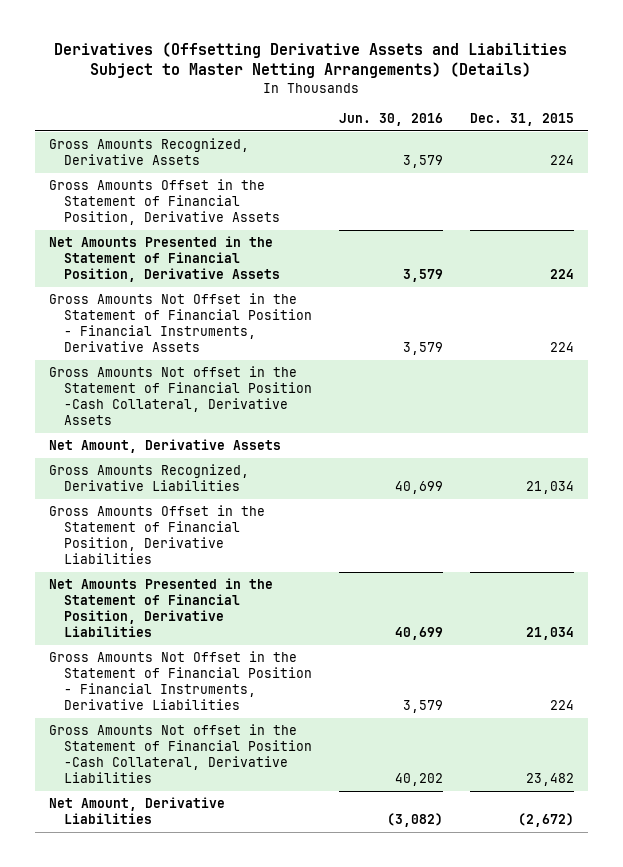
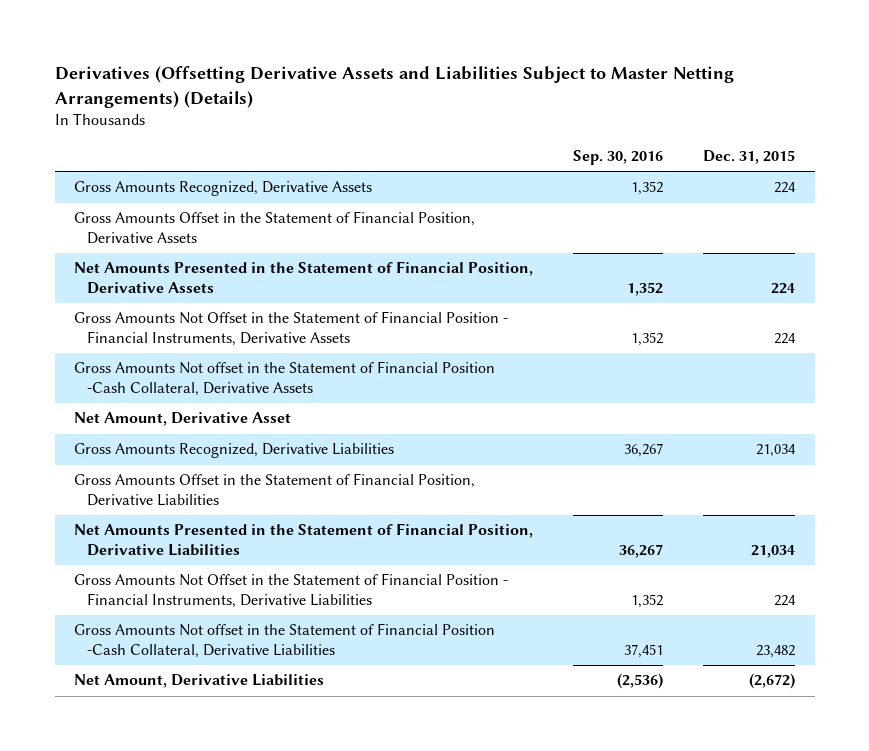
[338,113,443,127] Jun. 30, 2016 -> none
none -> [573,150,664,166] Sep. 30, 2016
[48,439,281,454] Net Amount, Derivative Assets -> [74,412,292,427] Net Amount, Derivative Asset

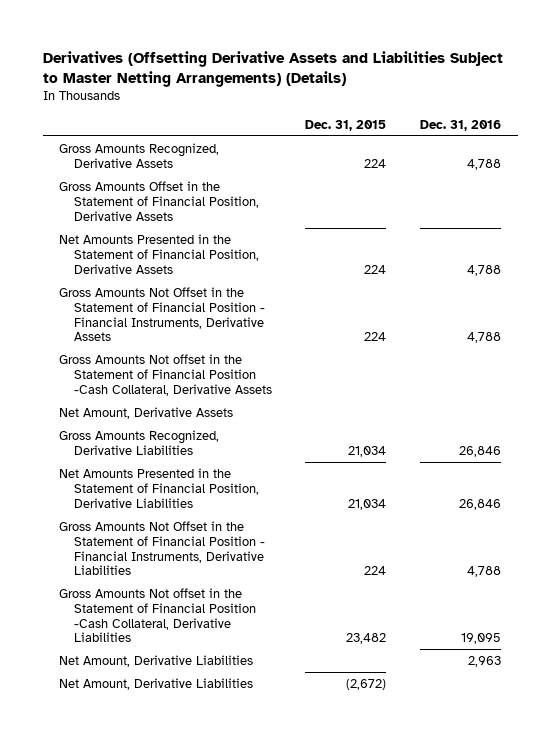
[573,150,664,166] Sep. 30, 2016 -> none
none -> [419,119,501,131] Dec. 31, 2016
[74,412,292,427] Net Amount, Derivative Asset -> [59,406,234,419] Net Amount, Derivative Assets
[74,473,476,507] Gross Amounts Offset in the Statement of Financial Position, Derivative Liabilities -> none
none -> [59,654,254,667] Net Amount, Derivative Liabilities

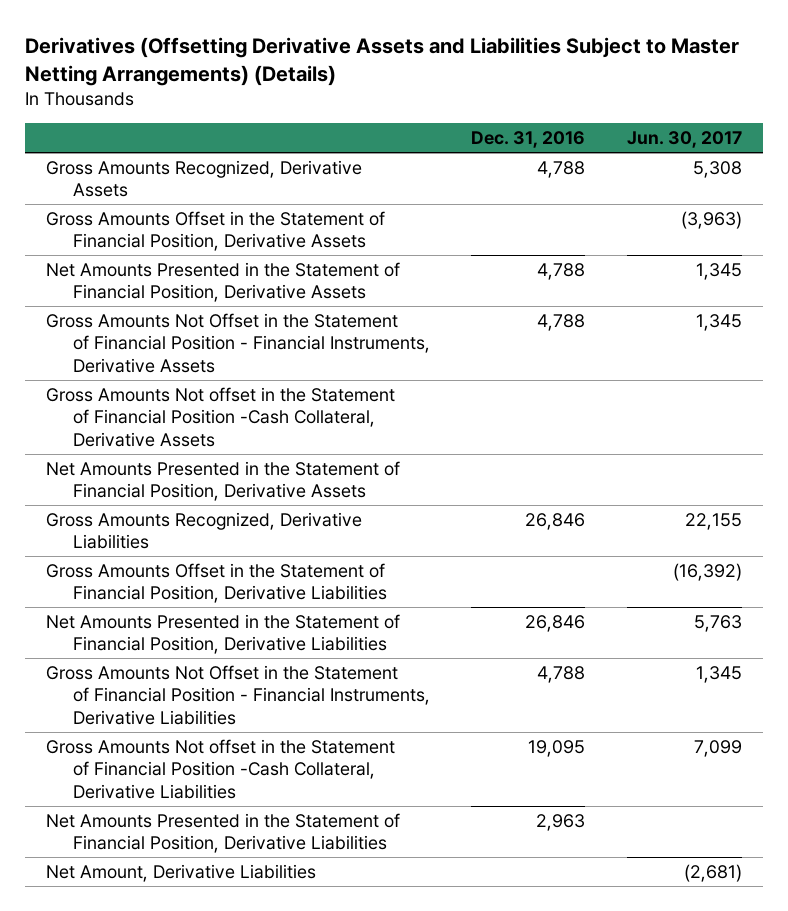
[305,119,387,131] Dec. 31, 2015 -> none
none -> [627,131,743,149] Jun. 30, 2017
[59,406,234,419] Net Amount, Derivative Assets -> [46,460,401,502] Net Amounts Presented in the Statement of Financial Position, Derivative Assets
none -> [46,562,387,604] Gross Amounts Offset in the Statement of Financial Position, Derivative Liabilities
[59,654,254,667] Net Amount, Derivative Liabilities -> [46,812,401,854] Net Amounts Presented in the Statement of Financial Position, Derivative Liabilities

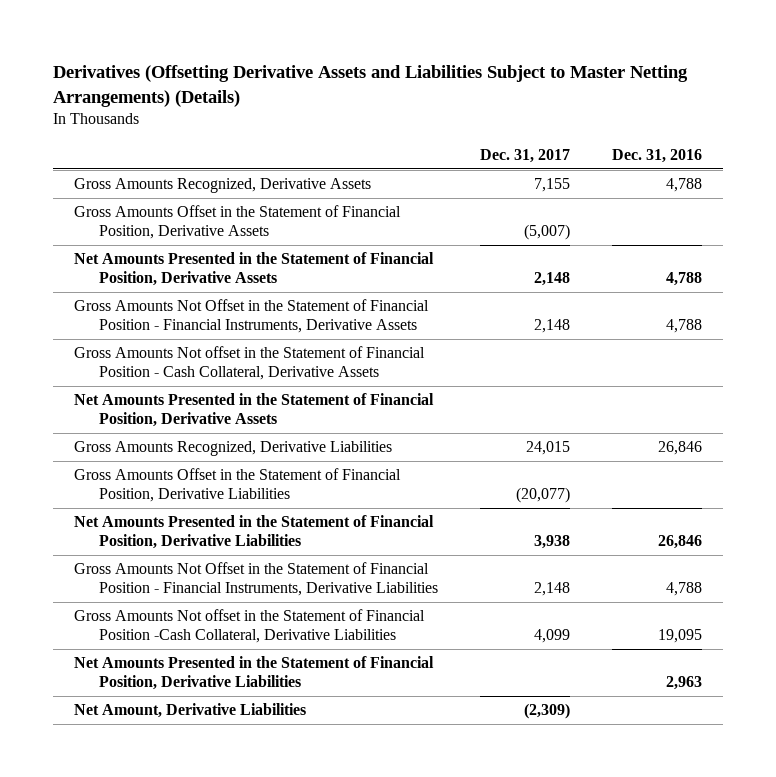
[627,131,743,149] Jun. 30, 2017 -> none
none -> [479,148,570,163] Dec. 31, 2017
[46,386,396,447] Gross Amounts Not offset in the Statement of Financial Position -Cash Collateral, Derivative Assets -> [73,346,425,381] Gross Amounts Not offset in the Statement of Financial Position - Cash Collateral, Derivative Assets

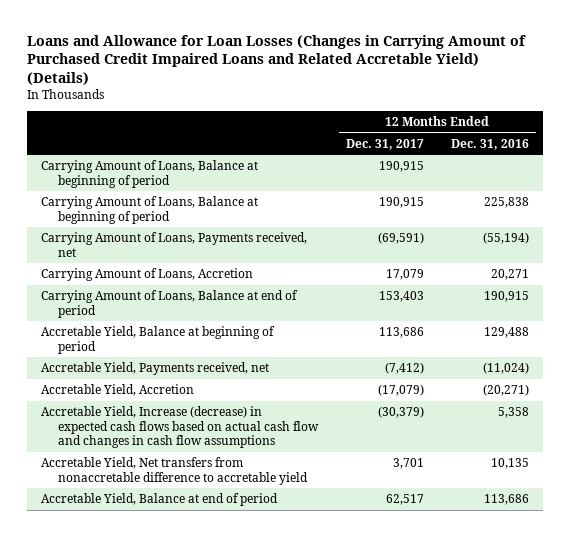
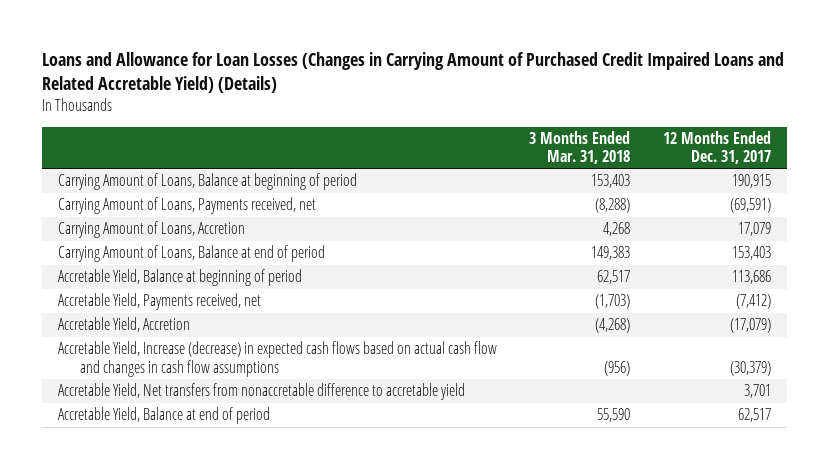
[450,138,529,150] Dec. 31, 2016 -> none
none -> [529,130,631,165] 3 Months Ended Mar. 31, 2018
[40,196,258,224] Carrying Amount of Loans, Balance at beginning of period -> none

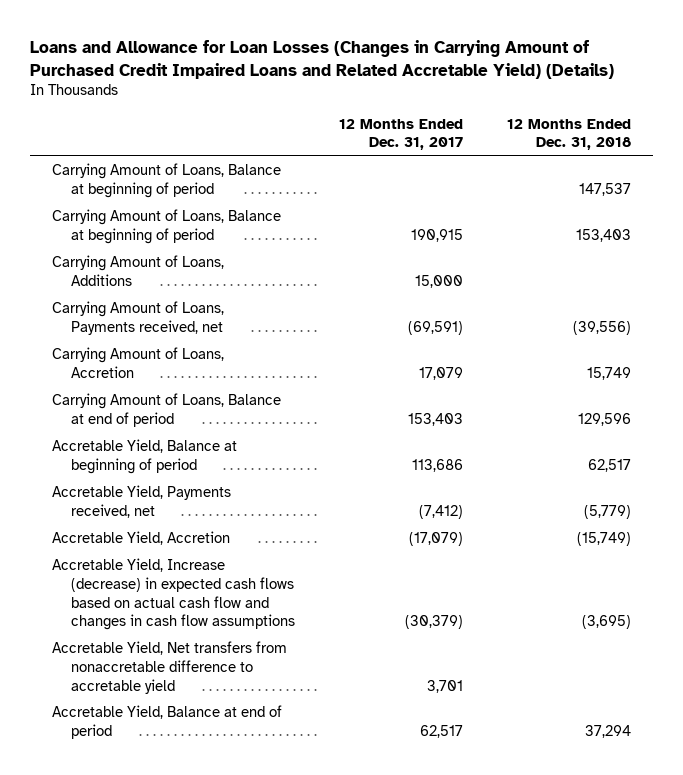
[529,130,631,165] 3 Months Ended Mar. 31, 2018 -> none
none -> [507,118,632,151] 12 Months Ended Dec. 31, 2018
none -> [52,163,282,199] Carrying Amount of Loans, Balance at beginning of period
none -> [52,255,225,287] Carrying Amount of Loans, Additions

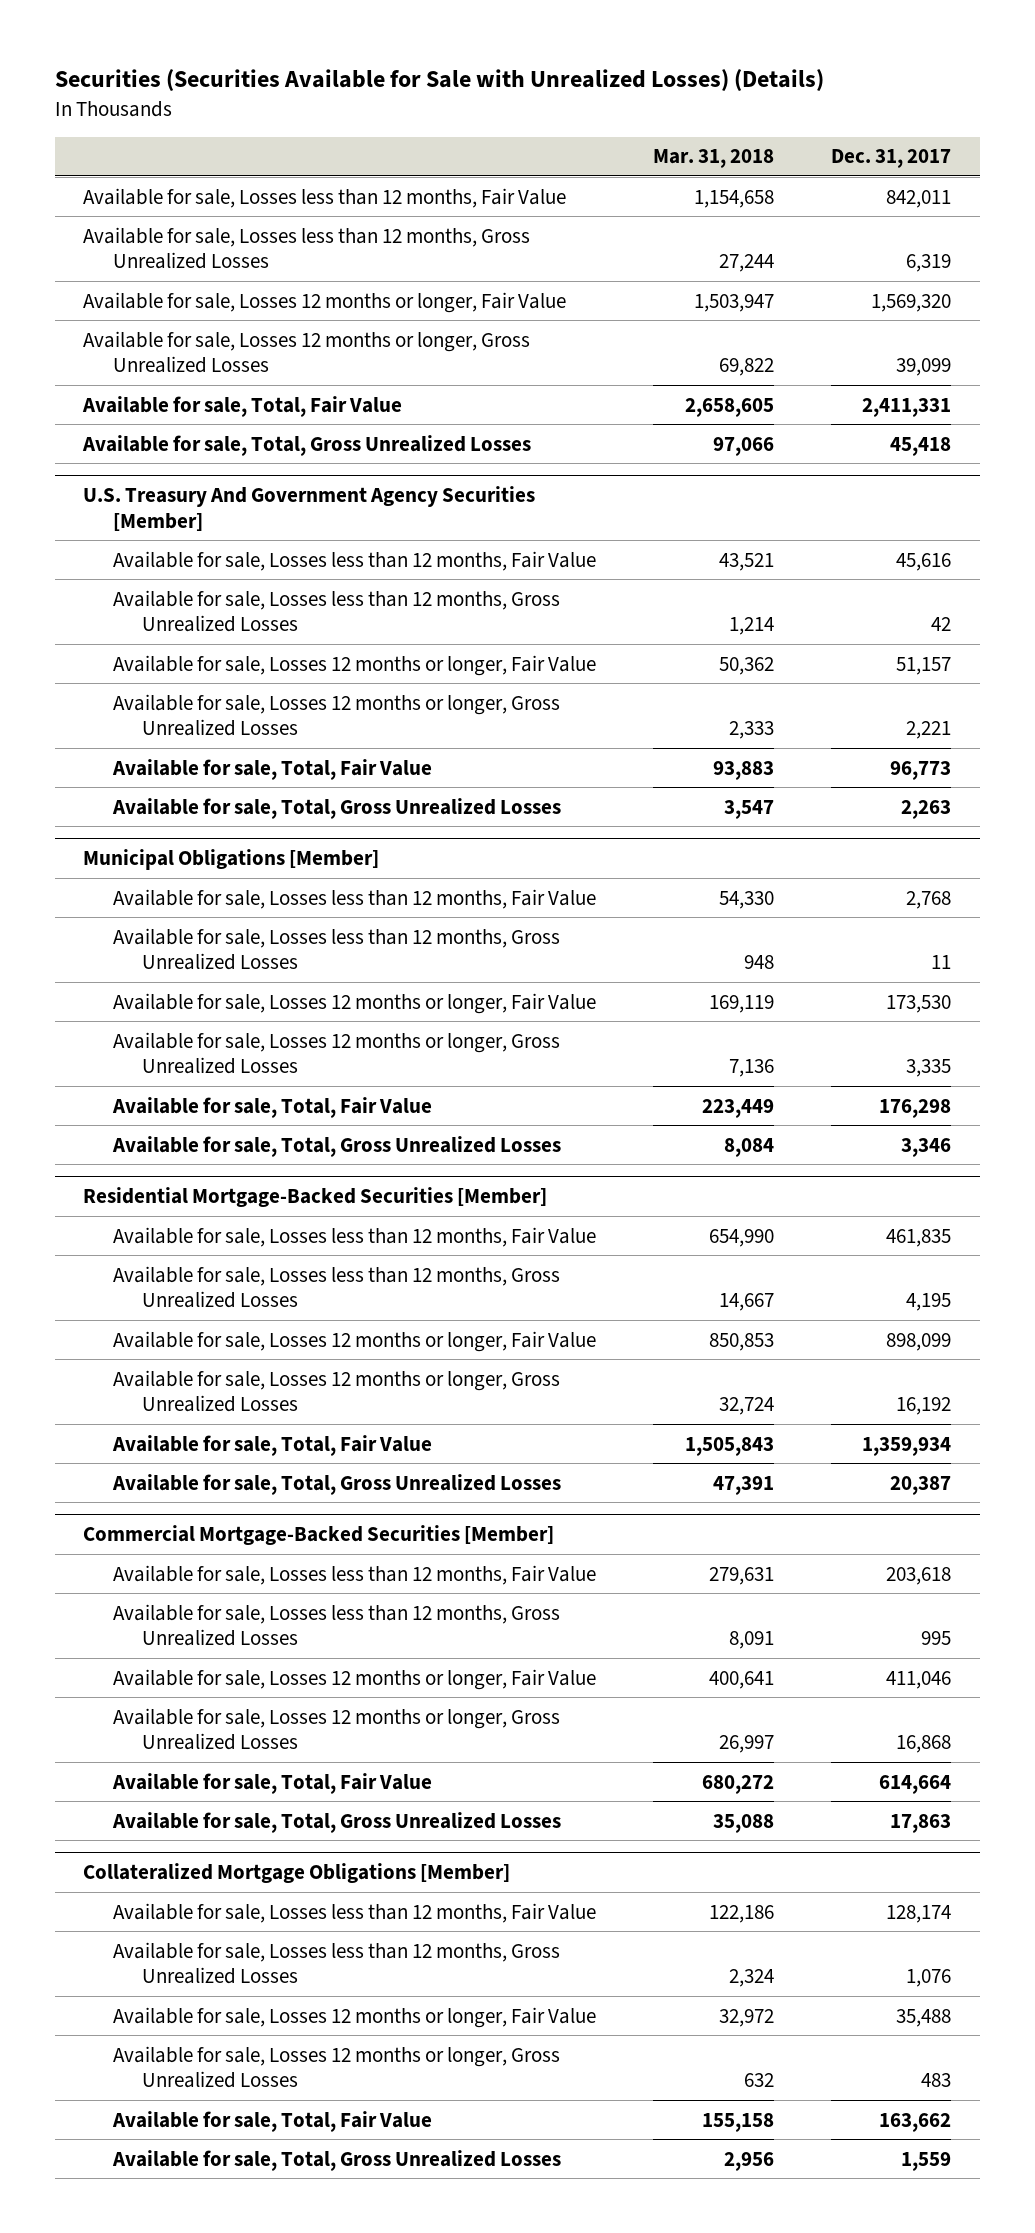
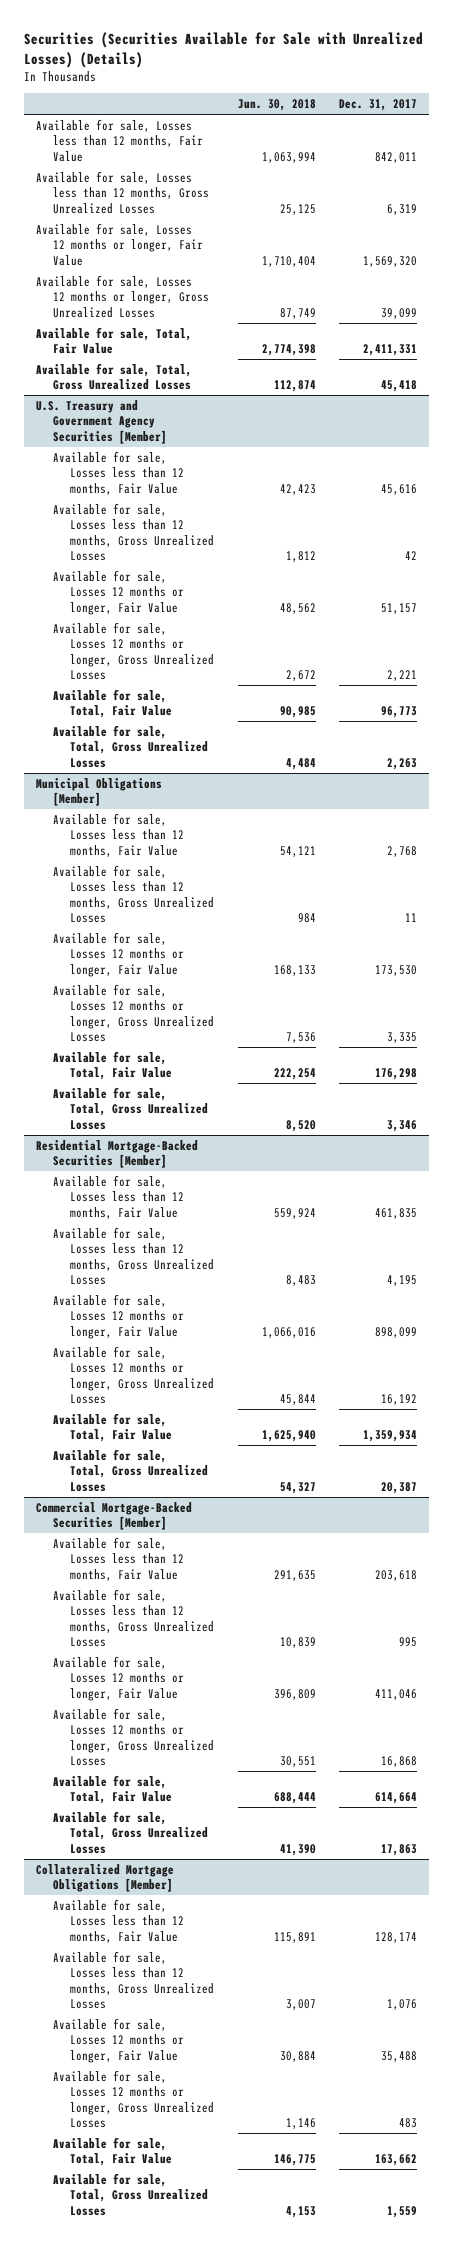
[653,149,775,169] Mar. 31, 2018 -> none
none -> [237,99,316,112] Jun. 30, 2018
[83,486,536,531] U.S. Treasury And Government Agency Securities [Member] -> [35,399,168,444] U.S. Treasury and Government Agency Securities [Member]

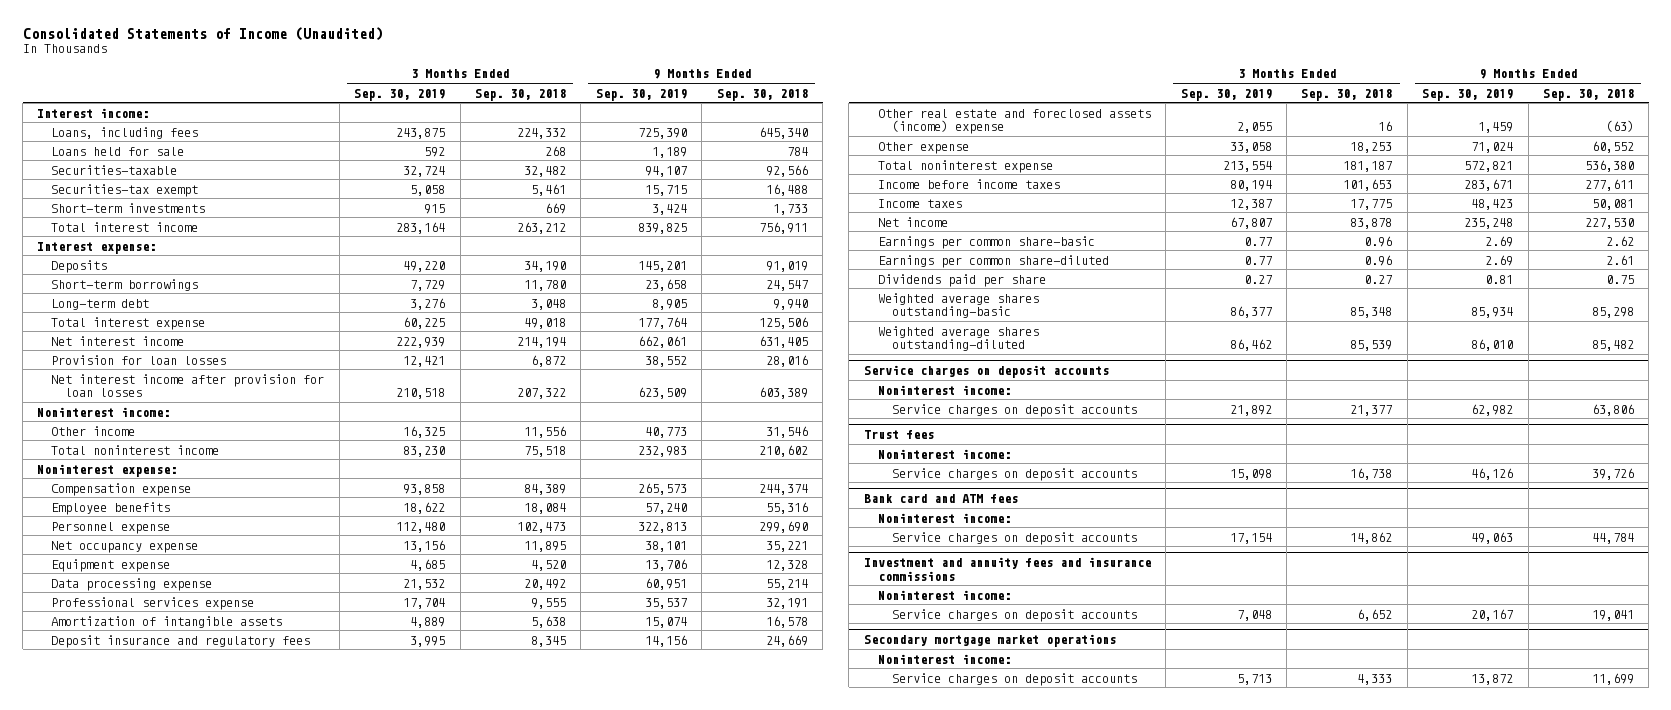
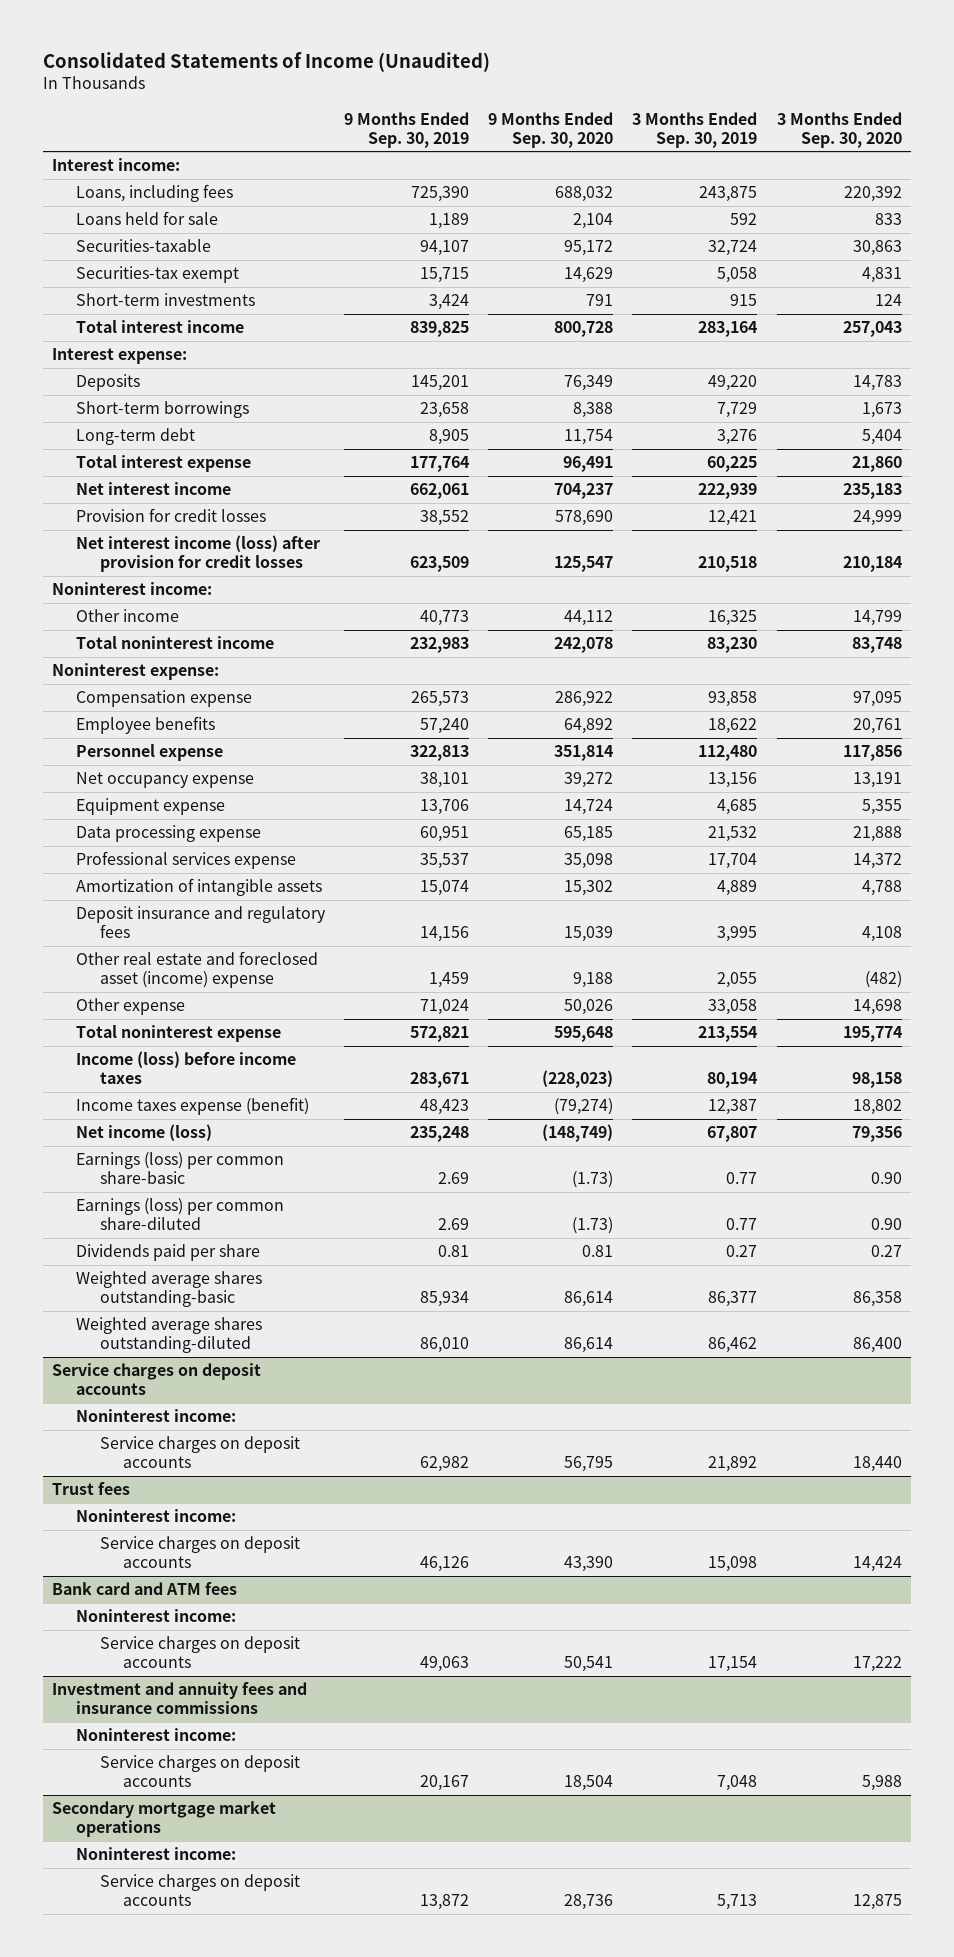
[475,88,567,101] Sep. 30, 2018 -> none
[716,88,808,101] Sep. 30, 2018 -> none
none -> [488,111,614,148] 9 Months Ended Sep. 30, 2020
none -> [776,111,902,148] 3 Months Ended Sep. 30, 2020
[51,354,227,365] Provision for loan losses -> [75,508,266,523] Provision for credit losses
[51,373,325,397] Net interest income after provision for loan losses -> [75,535,320,573] Net interest income (loss) after provision for credit losses
[877,108,1151,134] Other real estate and foreclosed assets (income) expense -> [75,951,318,989] Other real estate and foreclosed asset (income) expense
[877,178,1060,189] Income before income taxes -> [75,1051,296,1085] Income (loss) before income taxes
[877,198,962,208] Income taxes -> [75,1097,309,1116] Income taxes expense (benefit)
[877,216,948,227] Net income -> [75,1124,212,1142] Net income (loss)
[877,235,1095,249] Earnings per common share-basic -> [75,1152,284,1185] Earnings (loss) per common share-basic
[877,254,1109,268] Earnings per common share-diluted -> [75,1198,284,1231] Earnings (loss) per common share-diluted

